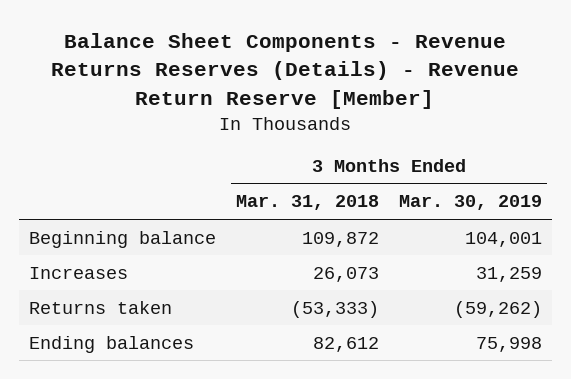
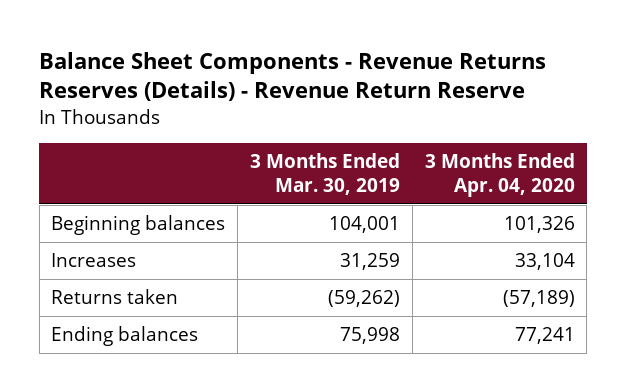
[51,32,520,109] Balance Sheet Components - Revenue Returns Reserves (Details) - Revenue Return Reserve [Member] -> [39,51,547,102] Balance Sheet Components - Revenue Returns Reserves (Details) - Revenue Return Reserve
[235,195,379,211] Mar. 31, 2018 -> none
none -> [424,153,575,198] 3 Months Ended Apr. 04, 2020
[28,230,216,248] Beginning balance -> [51,215,226,236] Beginning balances

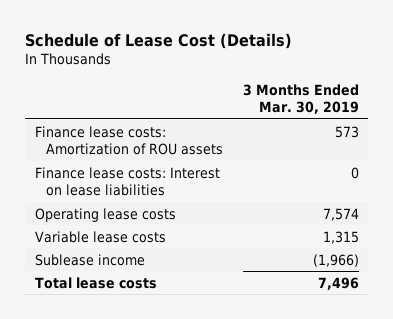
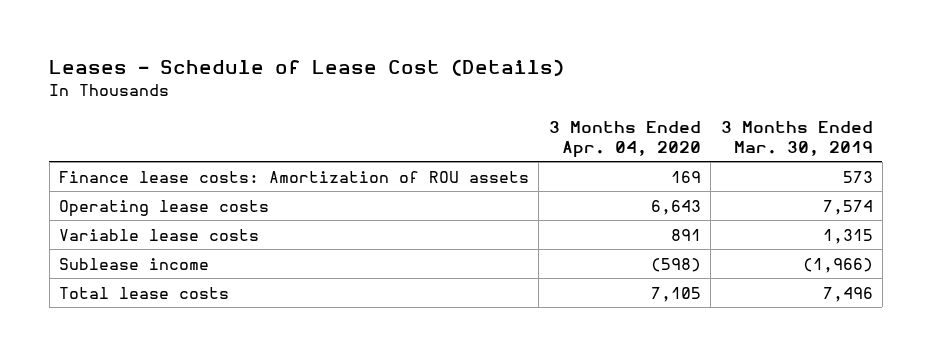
[24,33,292,50] Schedule of Lease Cost (Details) -> [49,59,565,77] Leases - Schedule of Lease Cost (Details)
none -> [548,121,701,158] 3 Months Ended Apr. 04, 2020
[34,166,220,196] Finance lease costs: Interest on lease liabilities -> none

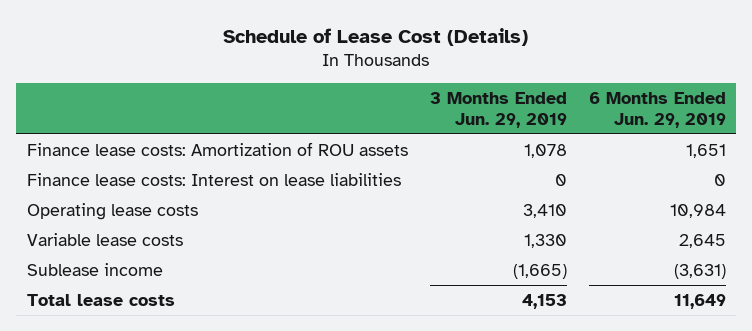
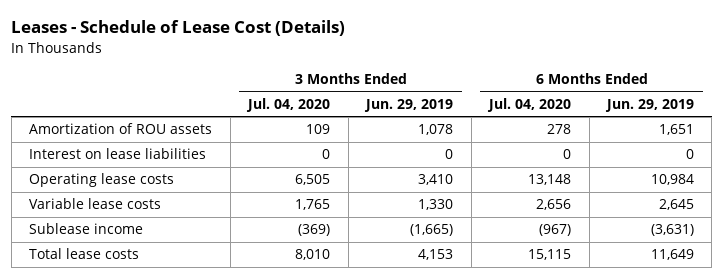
[223,27,529,46] Schedule of Lease Cost (Details) -> [11,20,346,37] Leases - Schedule of Lease Cost (Details)
none -> [246,97,331,112] Jul. 04, 2020
none -> [487,97,572,112] Jul. 04, 2020
[26,141,408,156] Finance lease costs: Amortization of ROU assets -> [29,123,213,135] Amortization of ROU assets
[26,172,401,186] Finance lease costs: Interest on lease liabilities -> [29,148,207,160] Interest on lease liabilities

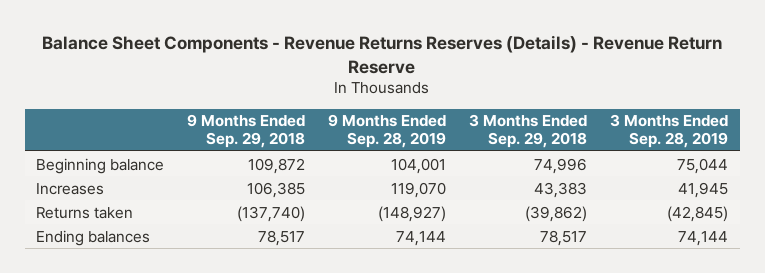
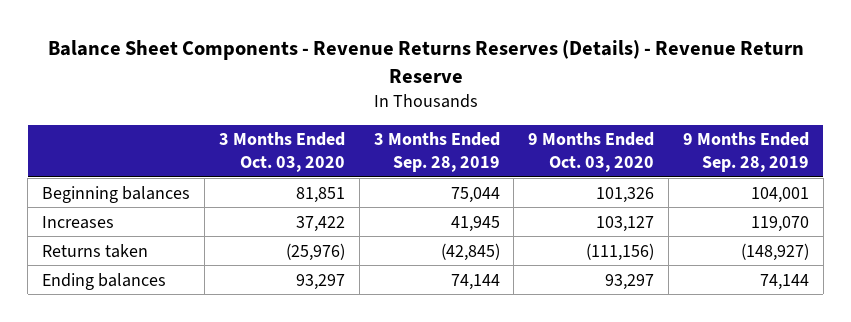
[187,114,306,149] 9 Months Ended Sep. 29, 2018 -> none
[469,114,588,149] 3 Months Ended Sep. 29, 2018 -> none
none -> [218,132,345,172] 3 Months Ended Oct. 03, 2020
none -> [528,132,655,172] 9 Months Ended Oct. 03, 2020
[36,157,165,174] Beginning balance -> [42,185,191,203] Beginning balances

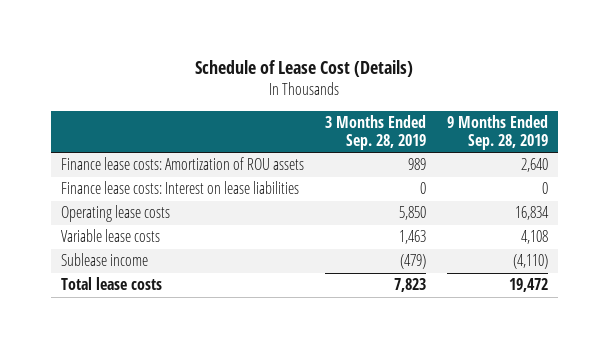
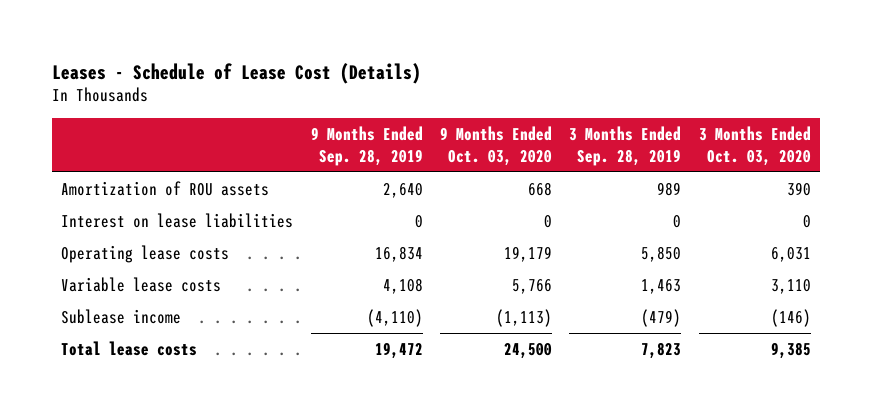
[195,60,414,78] Schedule of Lease Cost (Details) -> [52,62,422,84] Leases - Schedule of Lease Cost (Details)
none -> [439,126,552,166] 9 Months Ended Oct. 03, 2020
none -> [698,126,811,166] 3 Months Ended Oct. 03, 2020
[61,157,305,171] Finance lease costs: Amortization of ROU assets -> [61,181,270,197] Amortization of ROU assets
[61,181,300,195] Finance lease costs: Interest on lease liabilities -> [61,213,294,229] Interest on lease liabilities

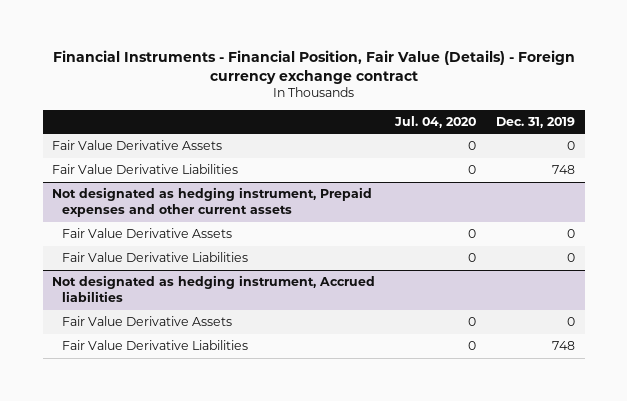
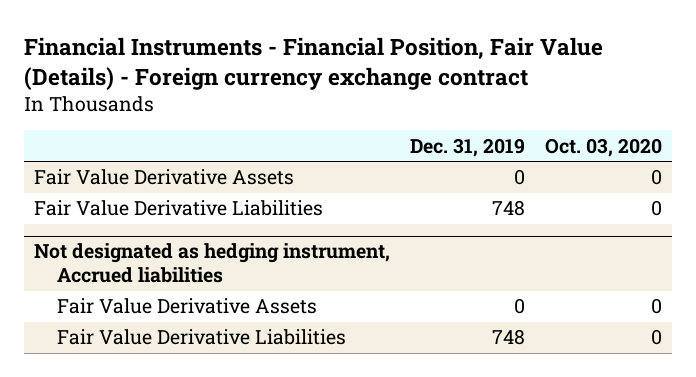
[394,115,477,128] Jul. 04, 2020 -> none
none -> [545,137,663,157] Oct. 03, 2020
[52,187,373,218] Not designated as hedging instrument, Prepaid expenses and other current assets -> none
[61,228,232,239] Fair Value Derivative Assets -> none
[61,252,248,263] Fair Value Derivative Liabilities -> none

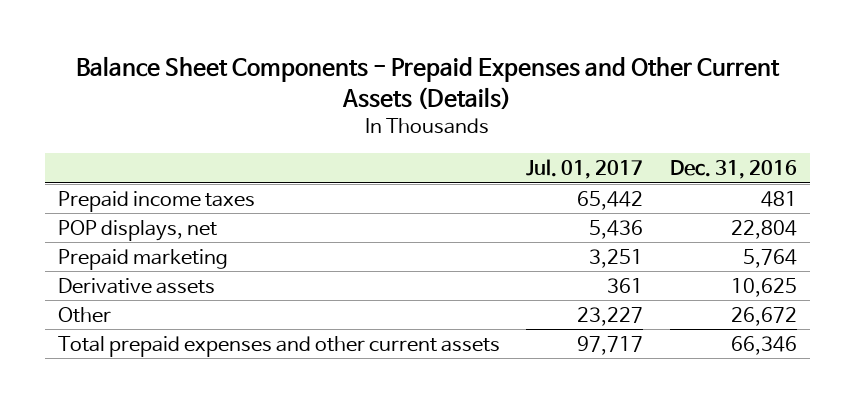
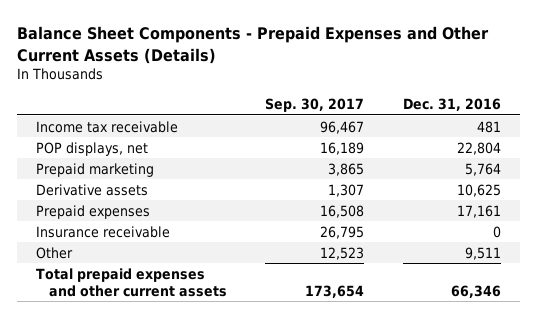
[526,159,644,180] Jul. 01, 2017 -> none
none -> [265,98,365,113] Sep. 30, 2017
[57,190,255,212] Prepaid income taxes -> [36,120,179,133] Income tax receivable
none -> [36,204,151,219] Prepaid expenses
none -> [36,225,171,238] Insurance receivable
[730,306,797,326] 26,672 -> [464,246,501,260] 9,511

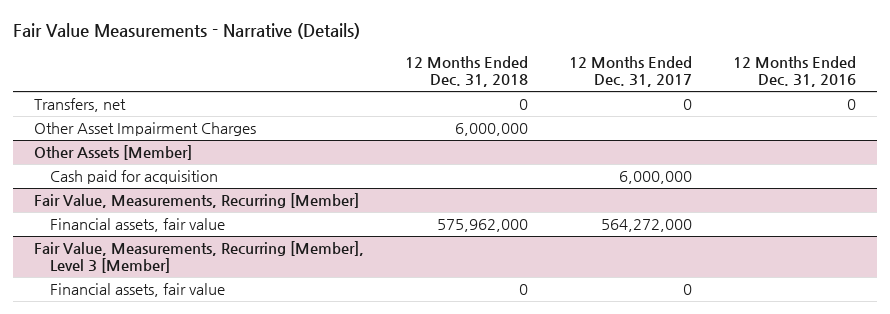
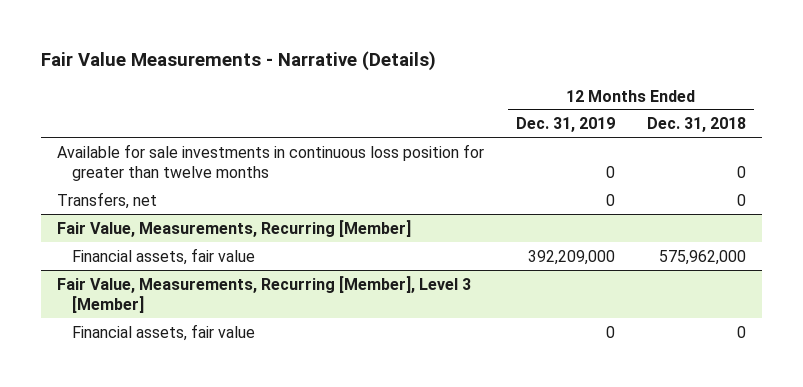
[569,56,693,88] 12 Months Ended Dec. 31, 2017 -> none
[733,56,857,88] 12 Months Ended Dec. 31, 2016 -> none
none -> [515,117,615,133] Dec. 31, 2019
none -> [56,143,484,181] Available for sale investments in continuous loss position for greater than twelve months
[33,122,256,137] Other Asset Impairment Charges -> none
[33,145,192,161] Other Assets [Member] -> none
[50,170,219,185] Cash paid for acquisition -> none

